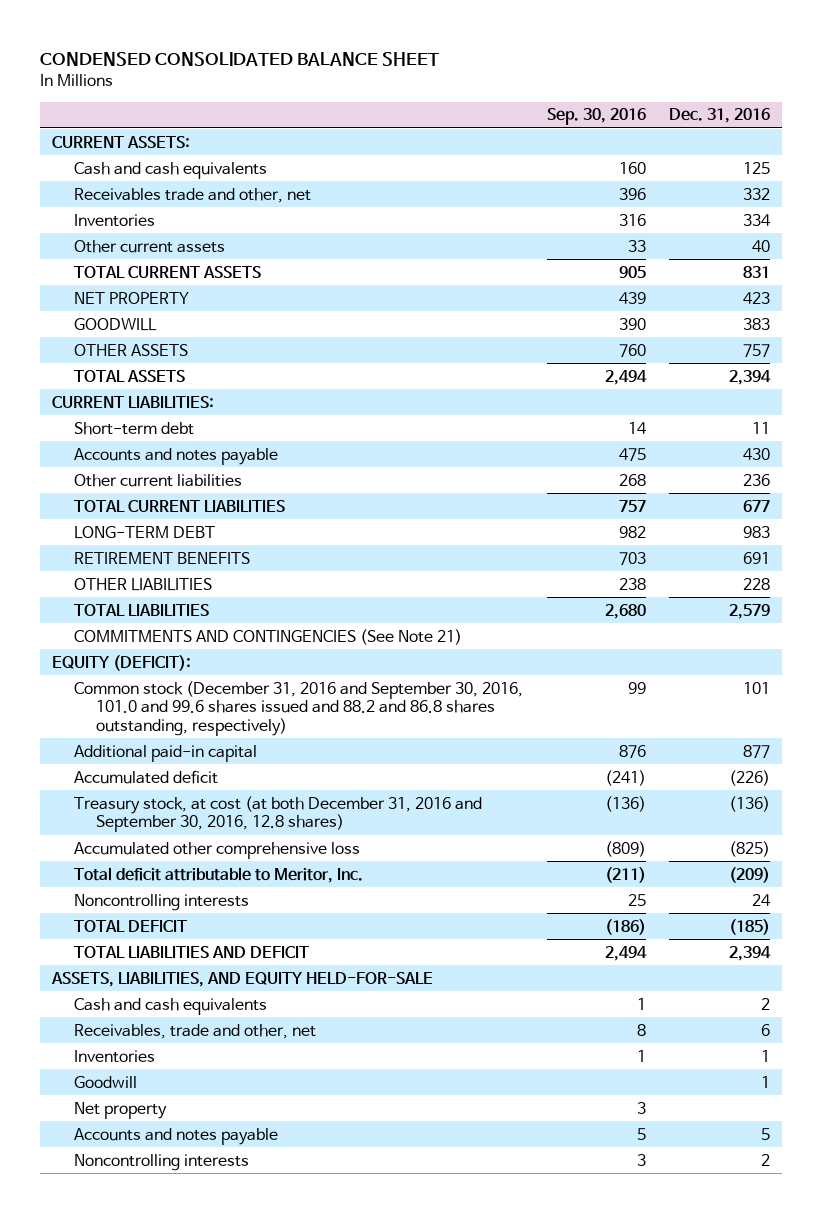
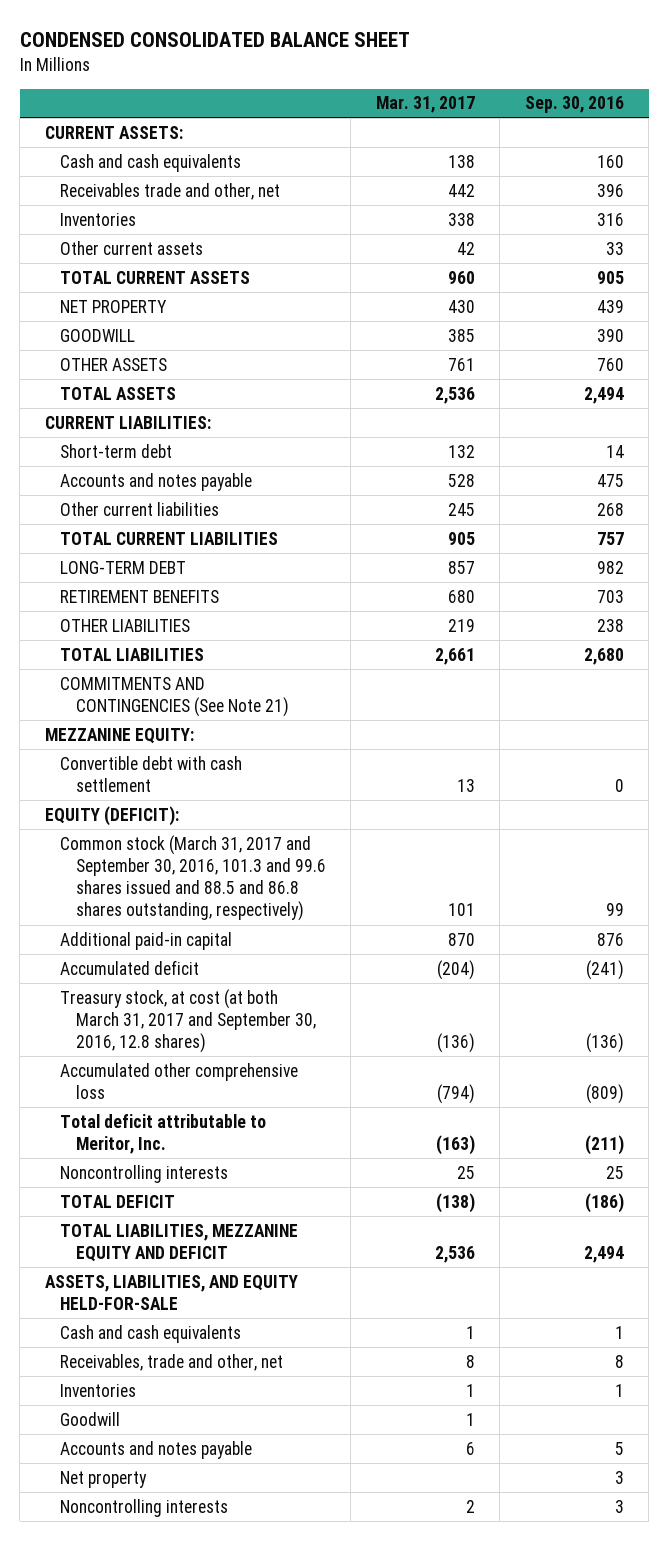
[669,108,771,124] Dec. 31, 2016 -> none
none -> [375,96,475,114] Mar. 31, 2017
none -> [44,727,194,744] MEZZANINE EQUITY:
none -> [60,755,243,792] Convertible debt with cash settlement
[74,680,524,736] Common stock (December 31, 2016 and September 30, 2016, 101.0 and 99.6 shares issued and 88.2 and 86.8 shares outstanding, respectively) -> [60,834,326,922] Common stock (March 31, 2017 and September 30, 2016, 101.3 and 99.6 shares issued and 88.5 and 86.8 shares outstanding, respectively)
[74,795,483,833] Treasury stock, at cost (at both December 31, 2016 and September 30, 2016, 12.8 shares) -> [60,988,316,1054] Treasury stock, at cost (at both March 31, 2017 and September 30, 2016, 12.8 shares)
[74,945,310,958] TOTAL LIABILITIES AND DEFICIT -> [60,1223,299,1262] TOTAL LIABILITIES, MEZZANINE EQUITY AND DEFICIT
[74,1101,168,1119] Net property -> [60,1470,148,1488] Net property

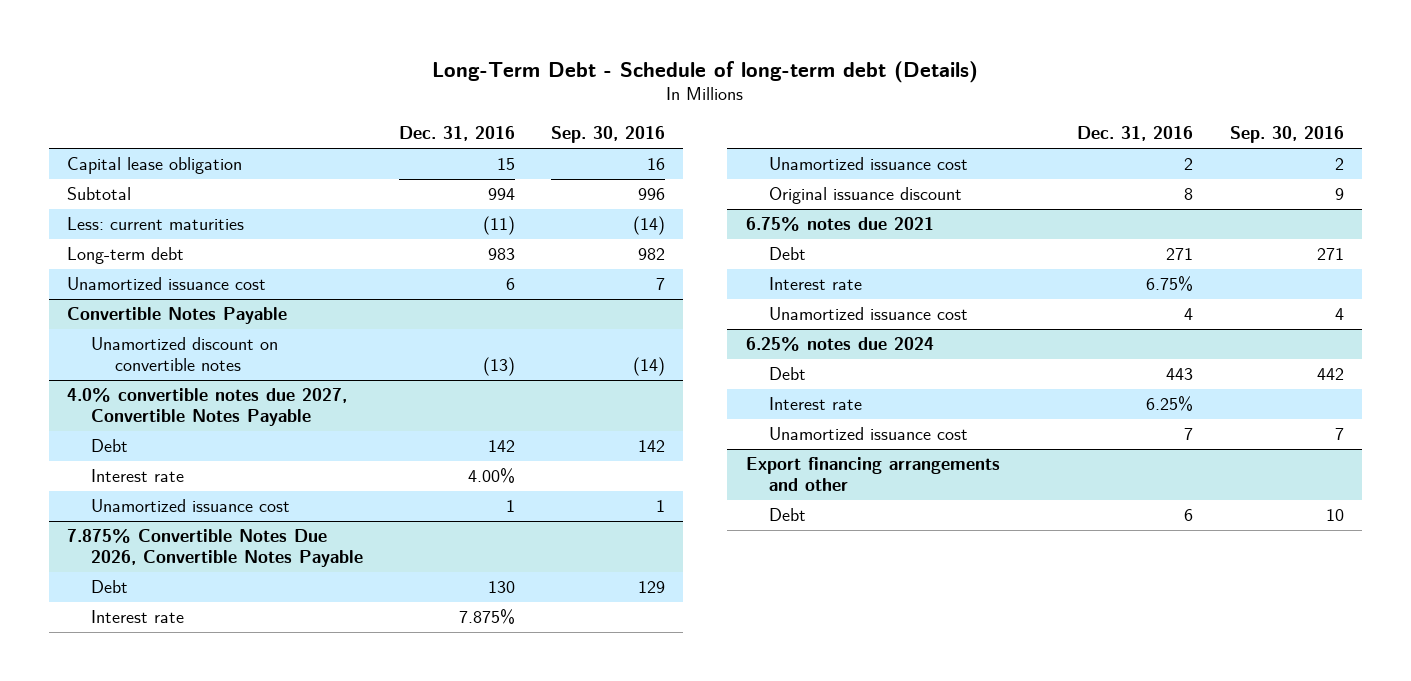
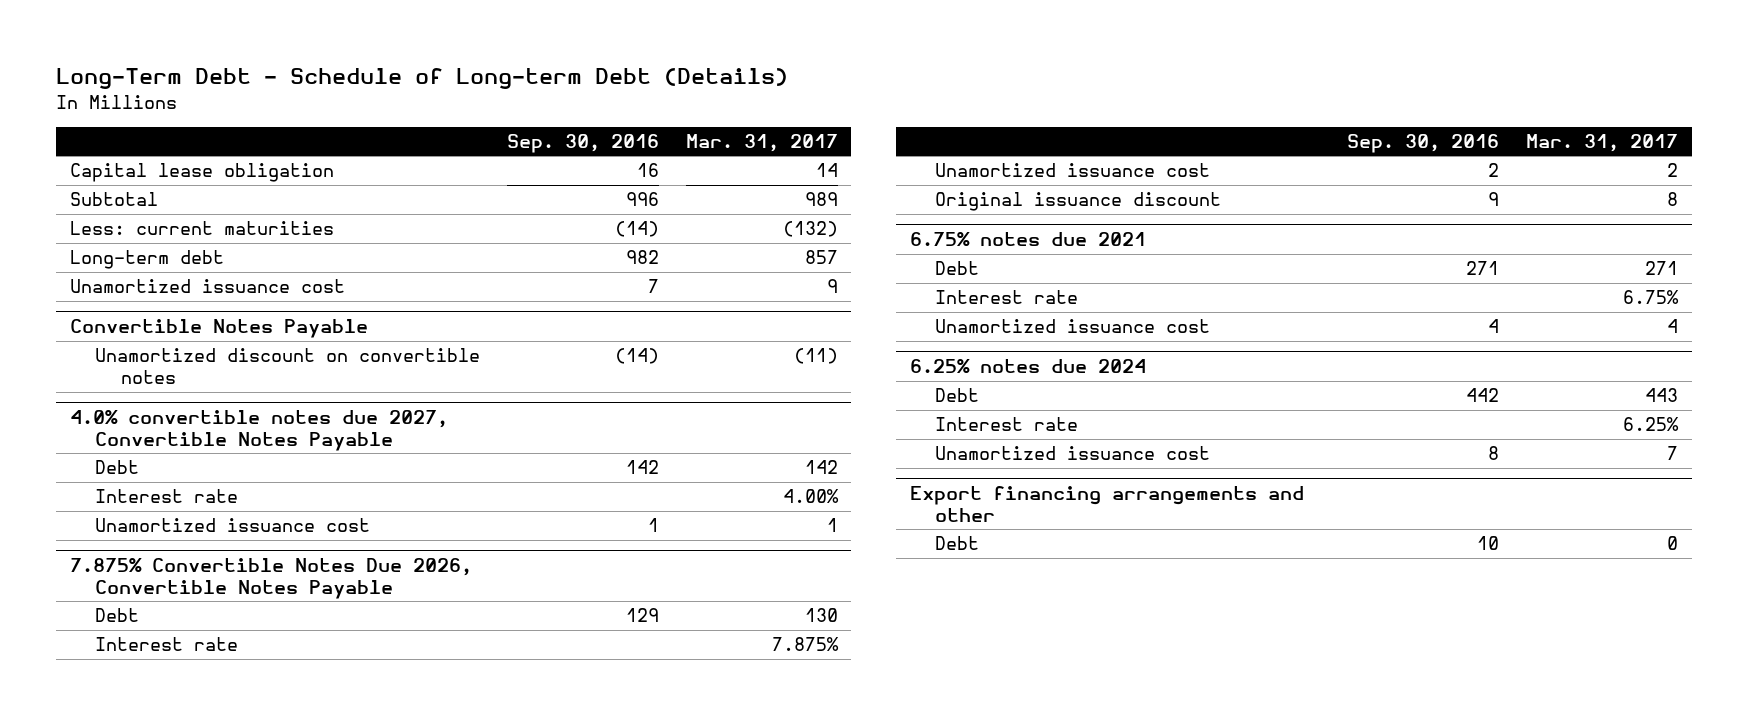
[432,60,979,83] Long-Term Debt - Schedule of long-term debt (Details) -> [56,68,789,90] Long-Term Debt - Schedule of Long-term Debt (Details)
[399,126,516,142] Dec. 31, 2016 -> none
none -> [685,133,838,152] Mar. 31, 2017
[1334,428,1344,441] 7 -> [1488,446,1500,461] 8

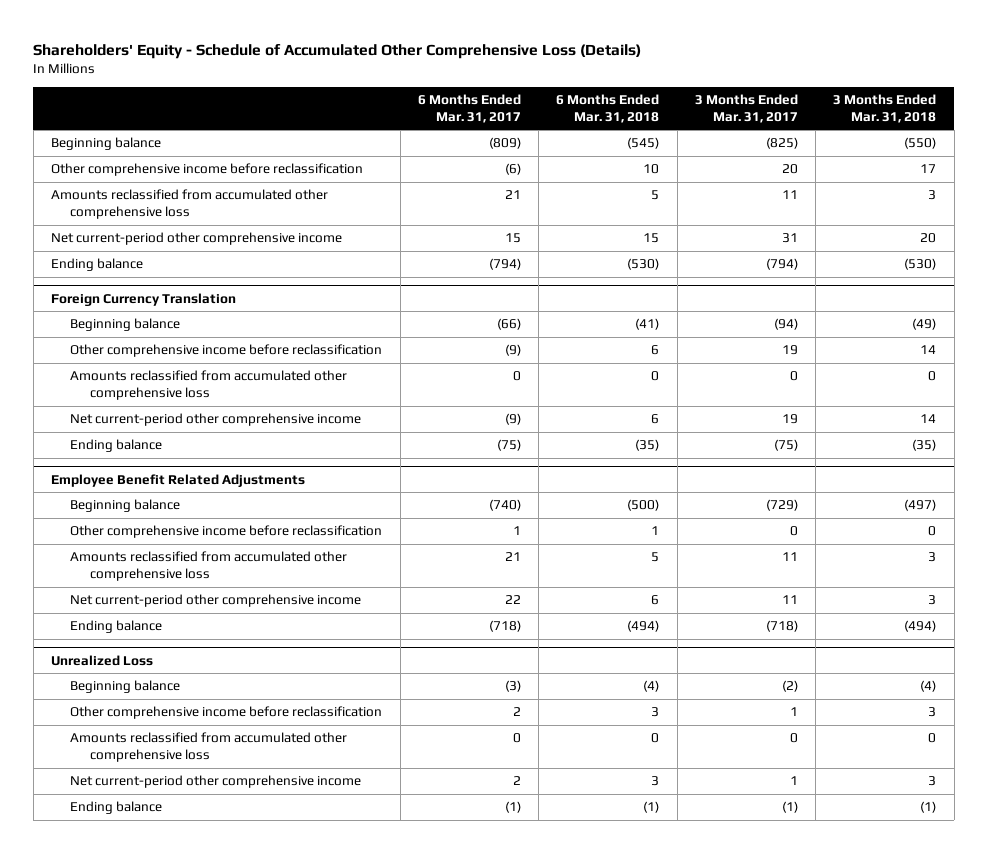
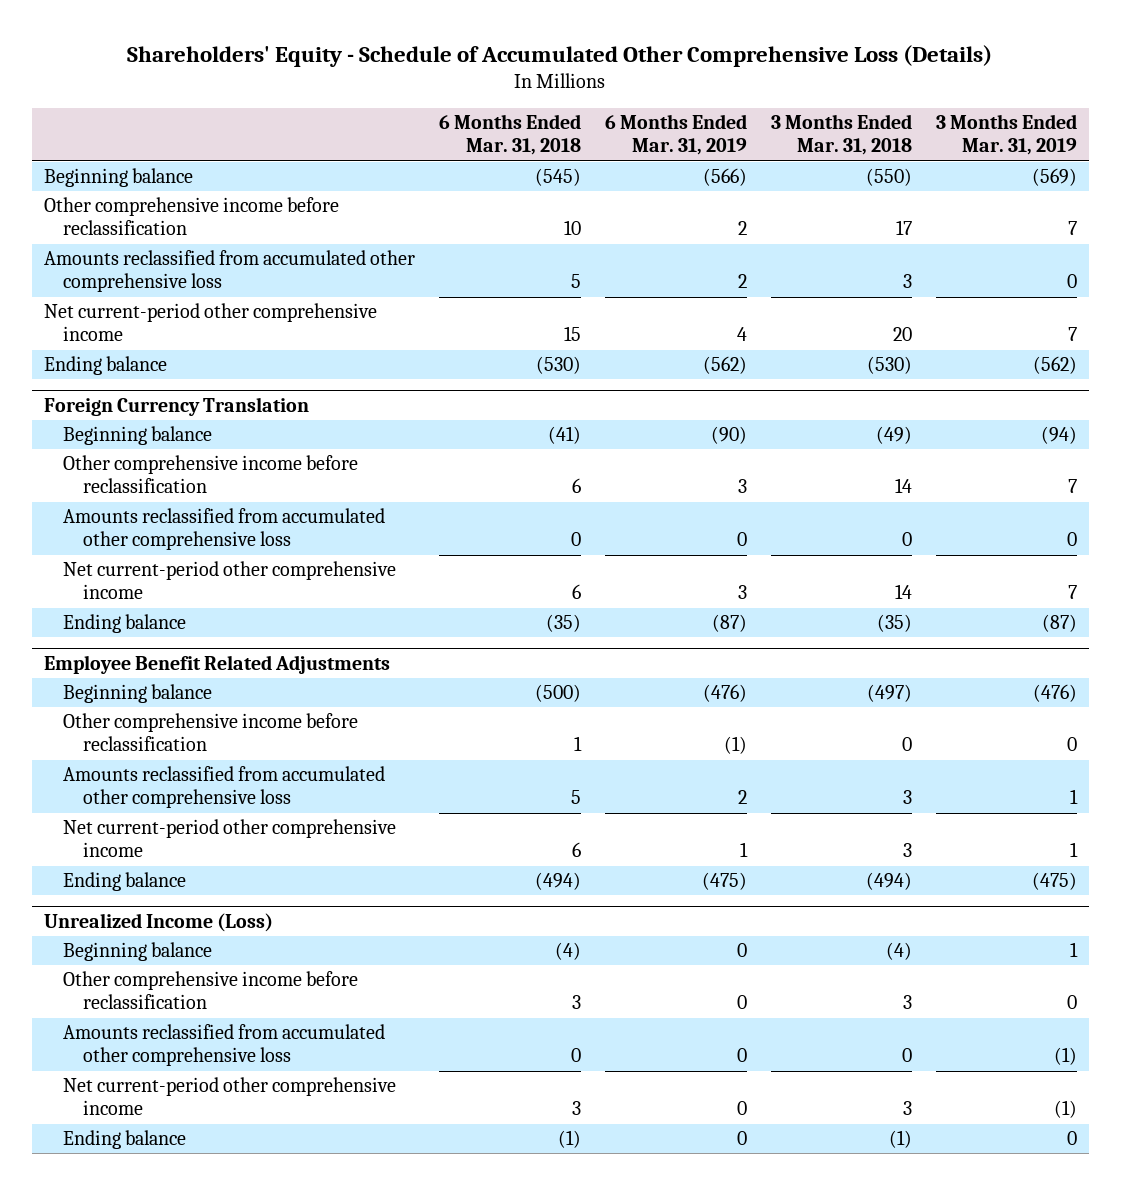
[417,94,521,123] 6 Months Ended Mar. 31, 2017 -> none
[694,94,798,123] 3 Months Ended Mar. 31, 2017 -> none
none -> [604,114,747,156] 6 Months Ended Mar. 31, 2019
none -> [935,114,1077,156] 3 Months Ended Mar. 31, 2019
[51,654,154,666] Unrealized Loss -> [43,912,273,932] Unrealized Income (Loss)

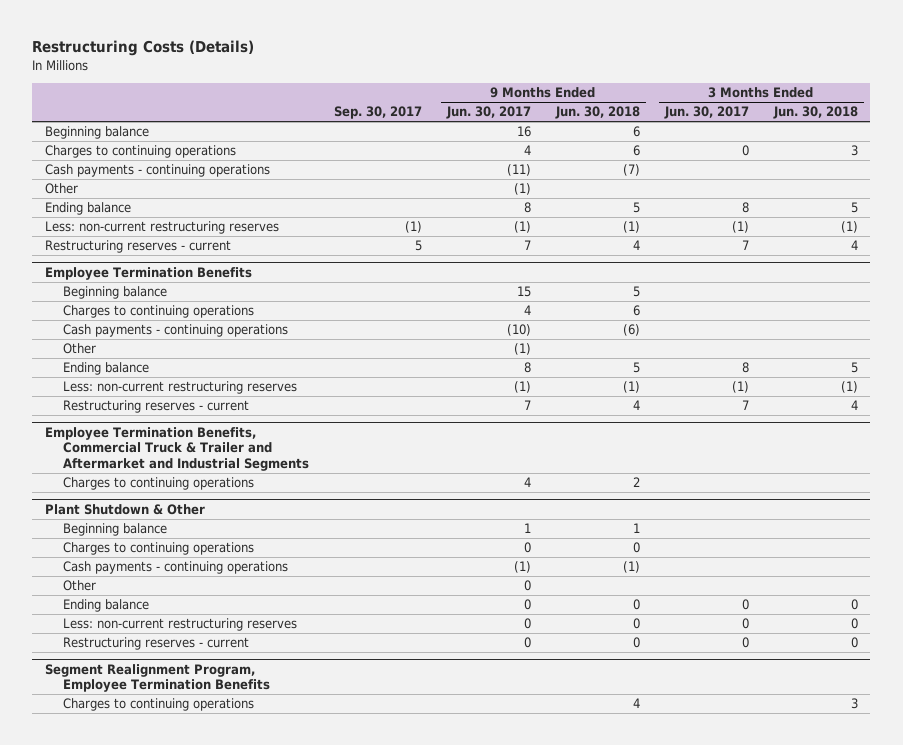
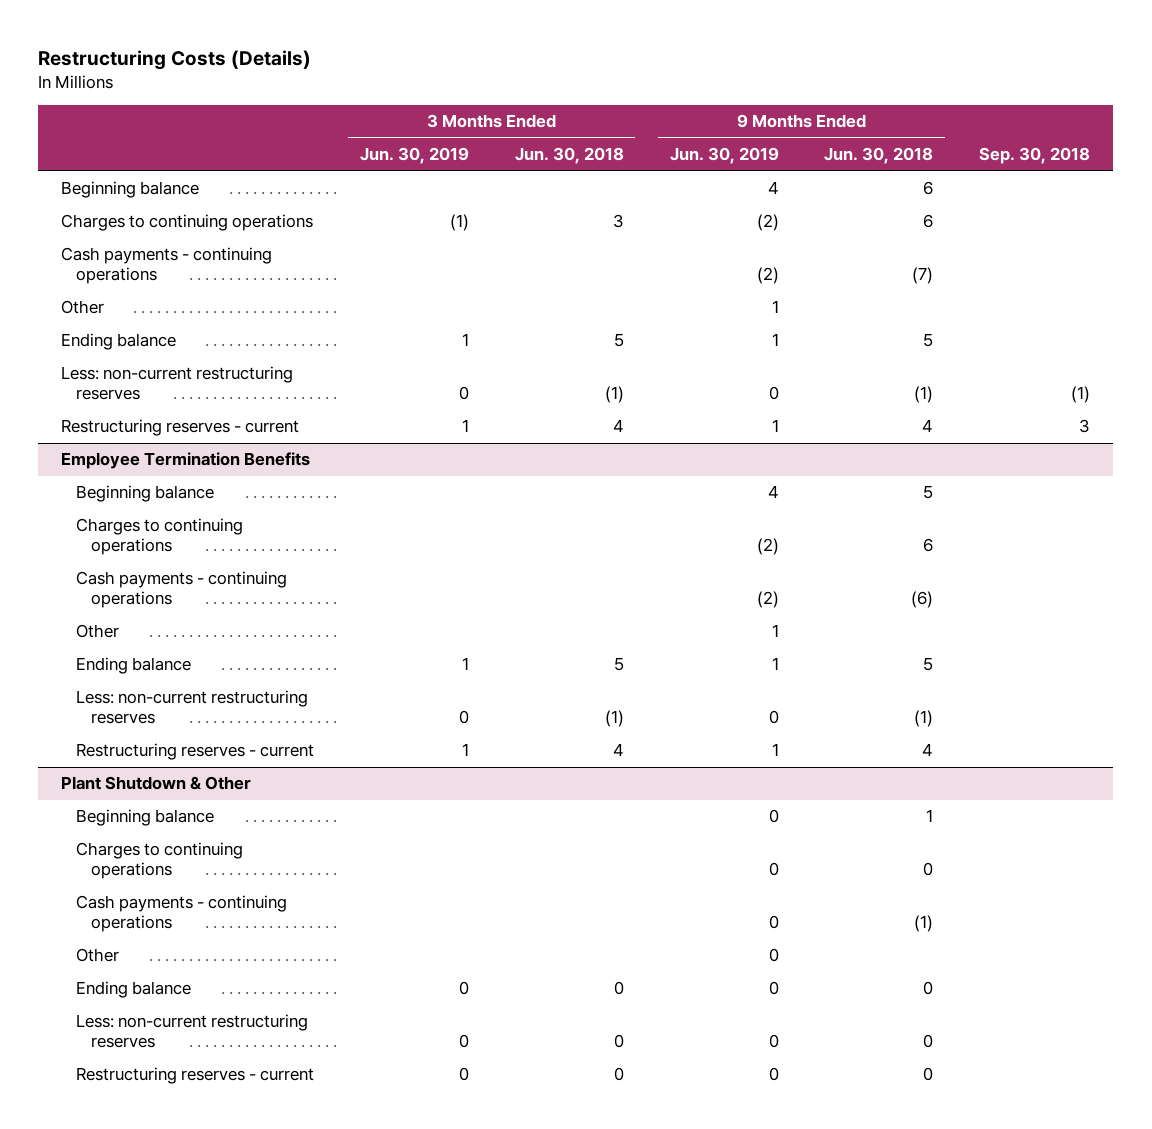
[333,106,422,120] Sep. 30, 2017 -> none
[445,106,531,120] Jun. 30, 2017 -> none
[663,106,749,120] Jun. 30, 2017 -> none
none -> [359,147,469,165] Jun. 30, 2019
none -> [669,147,779,165] Jun. 30, 2019
none -> [979,147,1091,165] Sep. 30, 2018
[44,427,309,471] Employee Termination Benefits, Commercial Truck & Trailer and Aftermarket and Industrial Segments -> none
[62,477,254,491] Charges to continuing operations -> none
[44,664,270,693] Segment Realignment Program, Employee Termination Benefits -> none
[62,698,254,712] Charges to continuing operations -> none

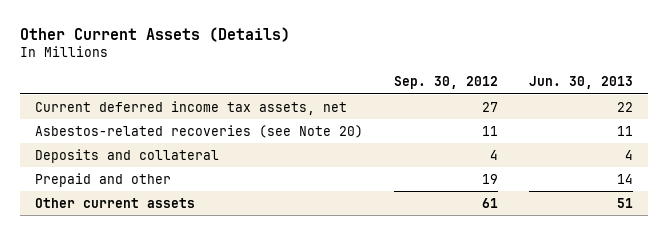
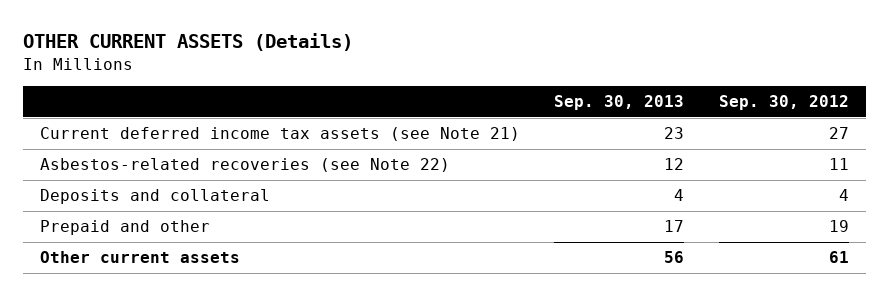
[20,26,291,42] Other Current Assets (Details) -> [23,33,354,52] OTHER CURRENT ASSETS (Details)
[528,76,633,90] Jun. 30, 2013 -> none
none -> [554,95,685,111] Sep. 30, 2013
[35,100,348,115] Current deferred income tax assets, net -> [40,127,521,142] Current deferred income tax assets (see Note 21)
[35,124,364,138] Asbestos-related recoveries (see Note 20) -> [40,158,451,173] Asbestos-related recoveries (see Note 22)

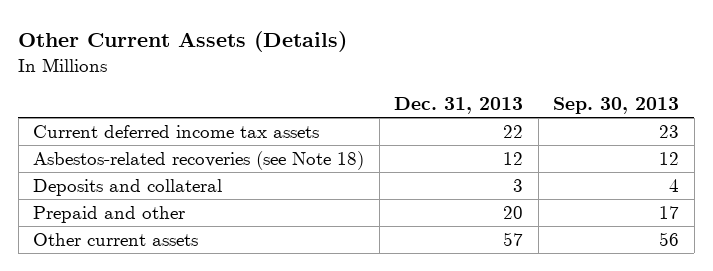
[23,33,354,52] OTHER CURRENT ASSETS (Details) -> [18,30,348,52] Other Current Assets (Details)
[718,95,849,111] Sep. 30, 2012 -> none
none -> [394,96,524,114] Dec. 31, 2013
[40,127,521,142] Current deferred income tax assets (see Note 21) -> [33,124,320,138] Current deferred income tax assets
[40,158,451,173] Asbestos-related recoveries (see Note 22) -> [33,150,365,170] Asbestos-related recoveries (see Note 18)

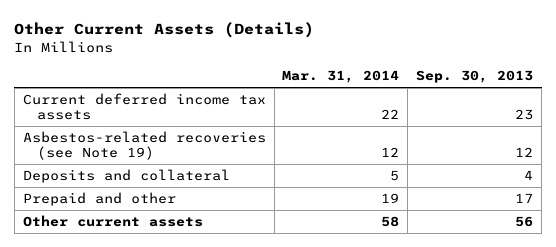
[394,96,524,114] Dec. 31, 2013 -> none
none -> [282,70,400,84] Mar. 31, 2014
[33,150,365,170] Asbestos-related recoveries (see Note 18) -> [22,130,266,161] Asbestos-related recoveries (see Note 19)

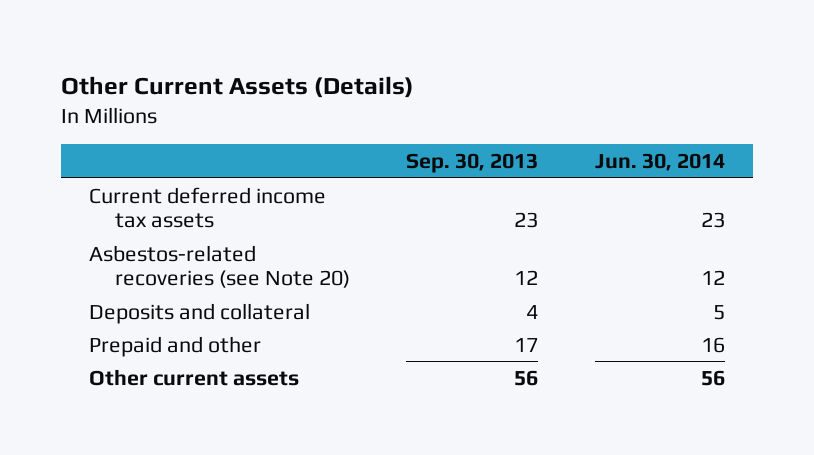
[282,70,400,84] Mar. 31, 2014 -> none
none -> [594,153,725,172] Jun. 30, 2014
[22,130,266,161] Asbestos-related recoveries (see Note 19) -> [89,244,351,289] Asbestos-related recoveries (see Note 20)

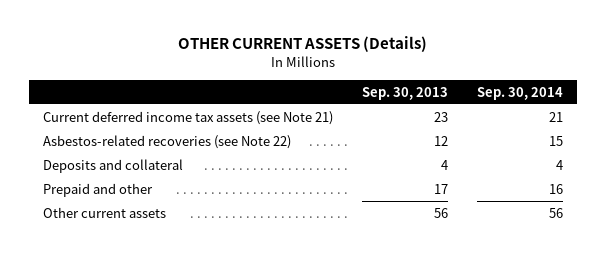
[60,76,414,99] Other Current Assets (Details) -> [177,36,427,53] OTHER CURRENT ASSETS (Details)
[594,153,725,172] Jun. 30, 2014 -> none
none -> [476,86,563,100] Sep. 30, 2014
[89,186,327,229] Current deferred income tax assets -> [43,110,334,125] Current deferred income tax assets (see Note 21)
[89,244,351,289] Asbestos-related recoveries (see Note 20) -> [43,134,292,149] Asbestos-related recoveries (see Note 22)

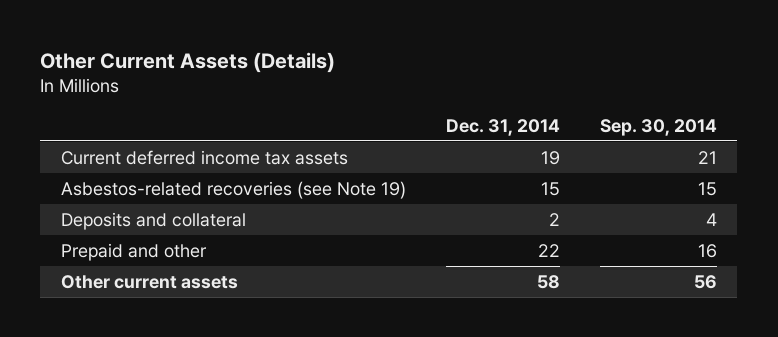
[177,36,427,53] OTHER CURRENT ASSETS (Details) -> [40,52,336,74] Other Current Assets (Details)
[361,86,448,100] Sep. 30, 2013 -> none
none -> [445,118,560,136] Dec. 31, 2014
[43,110,334,125] Current deferred income tax assets (see Note 21) -> [60,149,348,165] Current deferred income tax assets
[43,134,292,149] Asbestos-related recoveries (see Note 22) -> [60,180,406,199] Asbestos-related recoveries (see Note 19)

